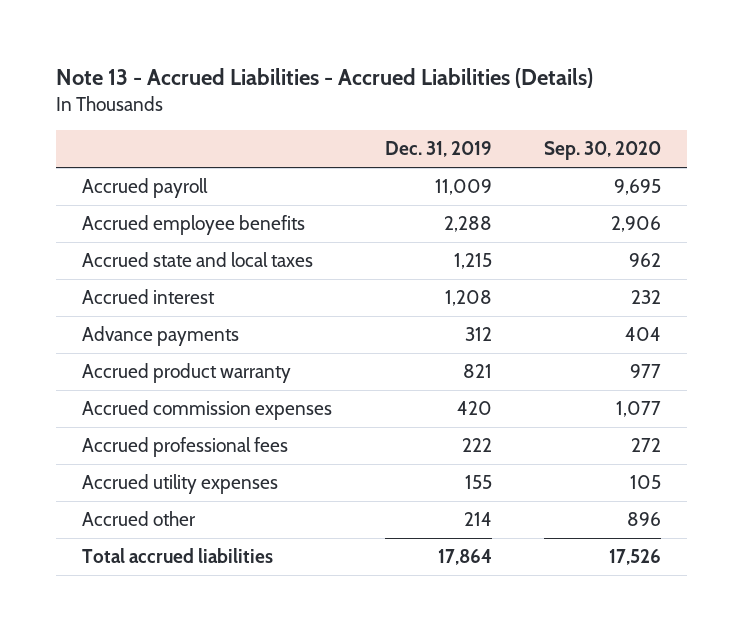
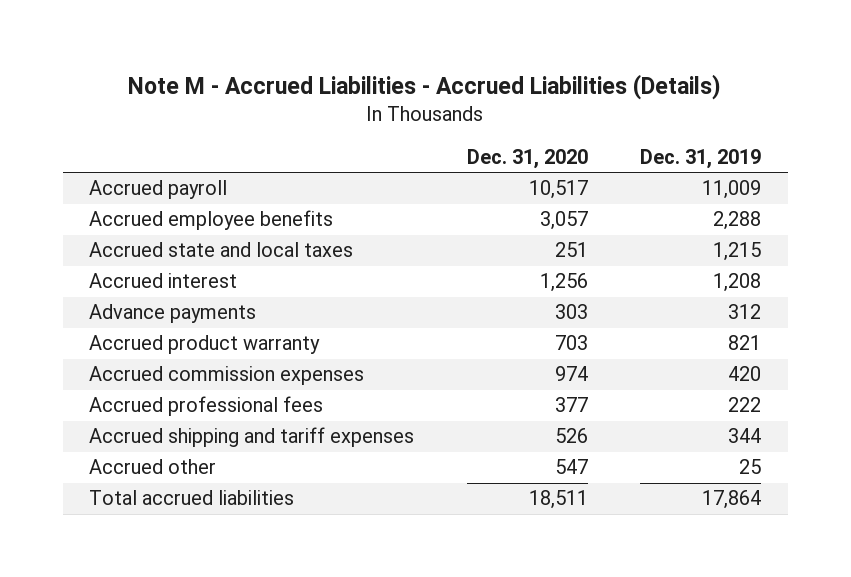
[56,68,594,89] Note 13 - Accrued Liabilities - Accrued Liabilities (Details) -> [128,74,722,101] Note M - Accrued Liabilities - Accrued Liabilities (Details)
[544,141,662,161] Sep. 30, 2020 -> none
none -> [466,148,588,169] Dec. 31, 2020
[82,474,279,495] Accrued utility expenses -> none
none -> [89,427,415,448] Accrued shipping and tariff expenses
[463,512,492,527] 214 -> [739,459,762,475] 25

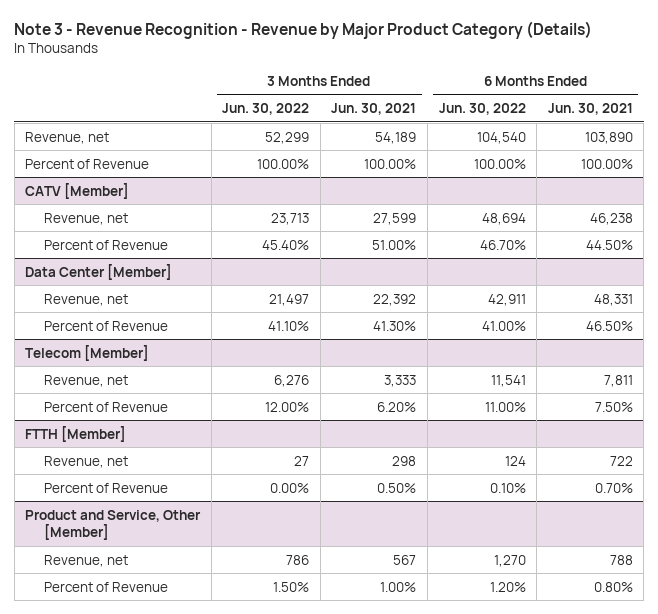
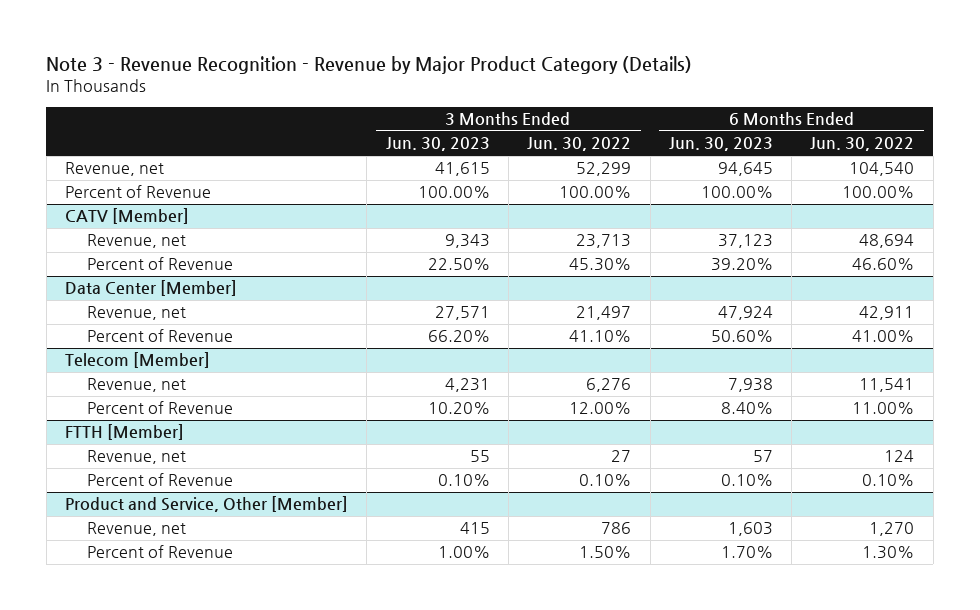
[331,102,417,115] Jun. 30, 2021 -> none
[547,102,633,115] Jun. 30, 2021 -> none
none -> [385,137,490,152] Jun. 30, 2023
none -> [668,137,773,152] Jun. 30, 2023
[262,239,310,250] 45.40% -> [569,258,632,272] 45.30%
[479,239,526,250] 46.70% -> [852,258,915,271] 46.60%
[270,482,310,493] 0.00% -> [579,474,632,487] 0.10%
[489,581,526,592] 1.20% -> [862,546,915,560] 1.30%

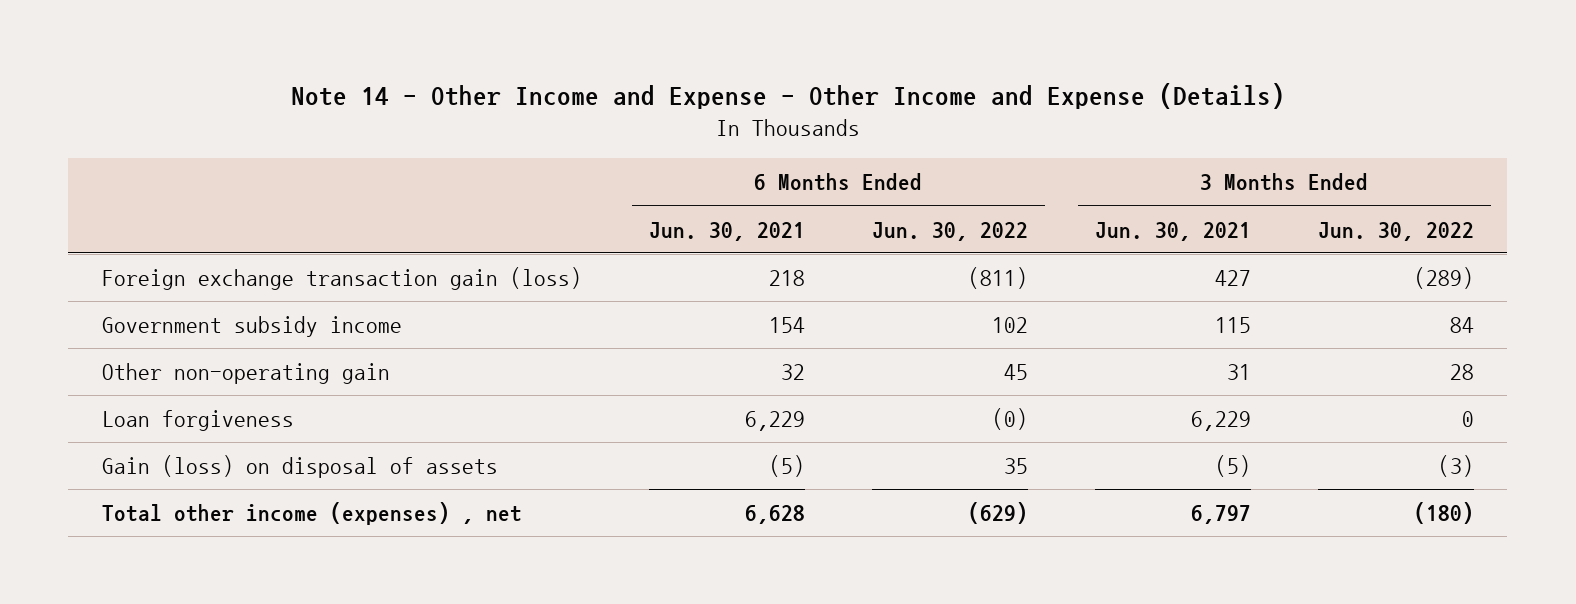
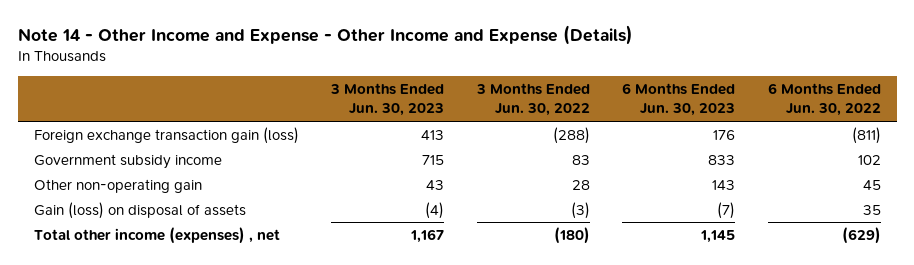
[648,221,805,241] Jun. 30, 2021 -> none
[1094,221,1251,241] Jun. 30, 2021 -> none
none -> [330,83,445,117] 3 Months Ended Jun. 30, 2023
none -> [622,83,736,117] 6 Months Ended Jun. 30, 2023
[1413,266,1474,289] (289) -> [552,126,590,144] (288)
[1449,316,1474,333] 84 -> [571,154,590,165] 83
[101,409,294,431] Loan forgiveness -> none

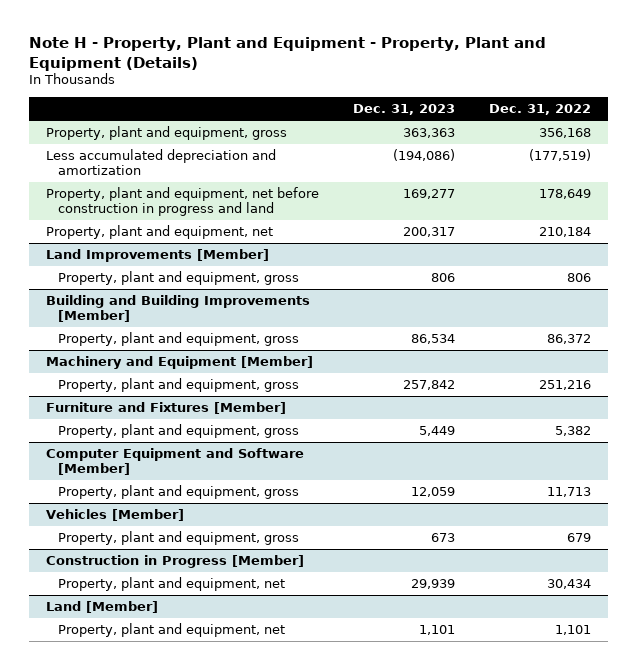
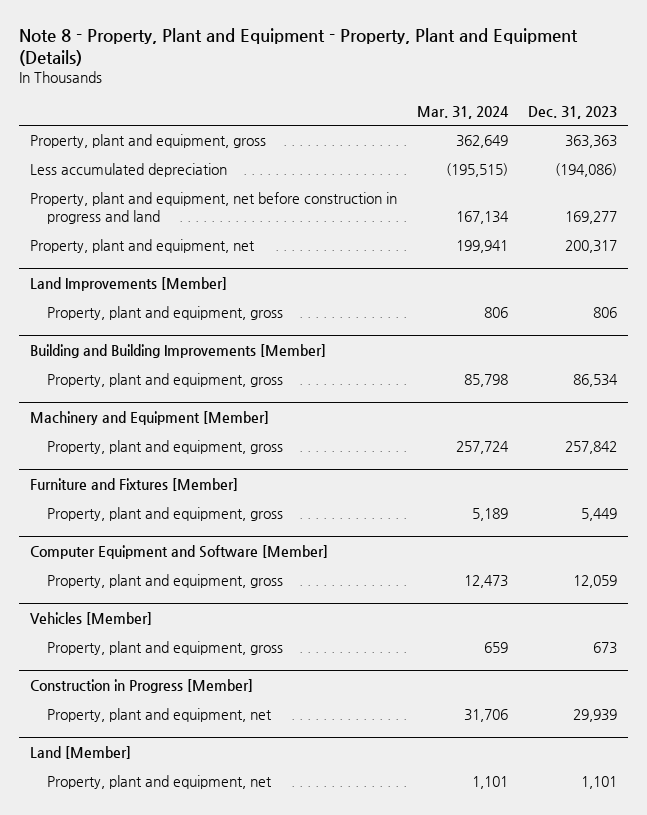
[28,37,546,71] Note H - Property, Plant and Equipment - Property, Plant and Equipment (Details) -> [19,28,579,67] Note 8 - Property, Plant and Equipment - Property, Plant and Equipment (Details)
[489,104,592,116] Dec. 31, 2022 -> none
none -> [416,105,509,119] Mar. 31, 2024
[45,149,276,176] Less accumulated depreciation and amortization -> [29,163,227,178] Less accumulated depreciation

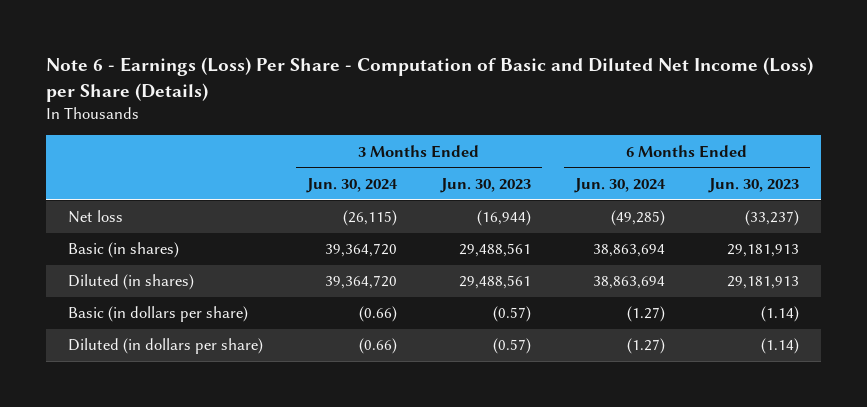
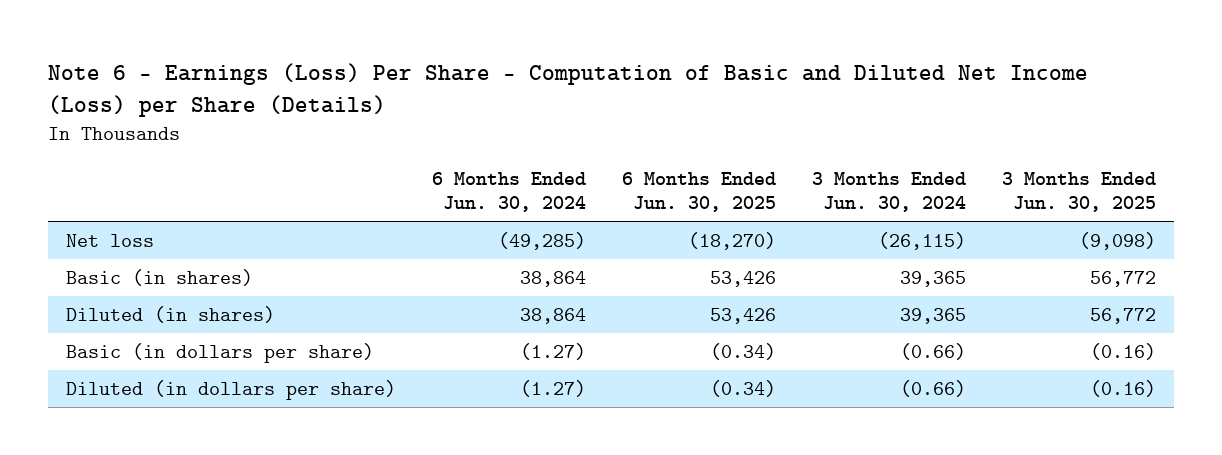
[439,177,531,193] Jun. 30, 2023 -> none
[707,177,799,193] Jun. 30, 2023 -> none
none -> [622,172,777,213] 6 Months Ended Jun. 30, 2025
none -> [1002,172,1157,213] 3 Months Ended Jun. 30, 2025
[324,243,397,258] 39,364,720 -> [900,270,967,287] 39,365
[592,244,665,258] 38,863,694 -> [520,270,587,287] 38,864
[324,275,397,290] 39,364,720 -> [900,307,967,324] 39,365
[592,276,665,290] 38,863,694 -> [520,307,587,324] 38,864

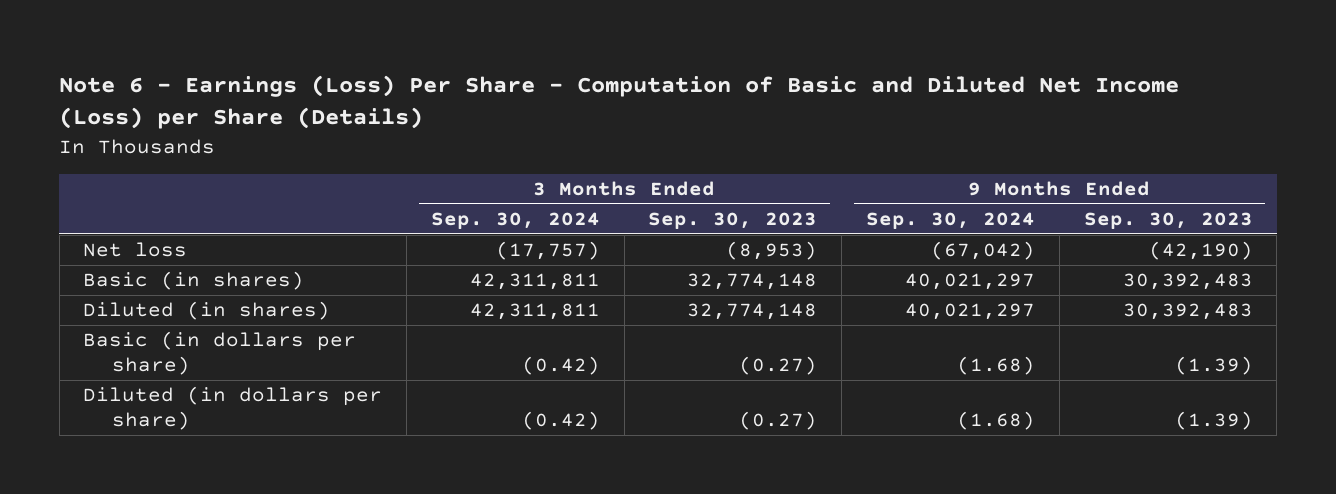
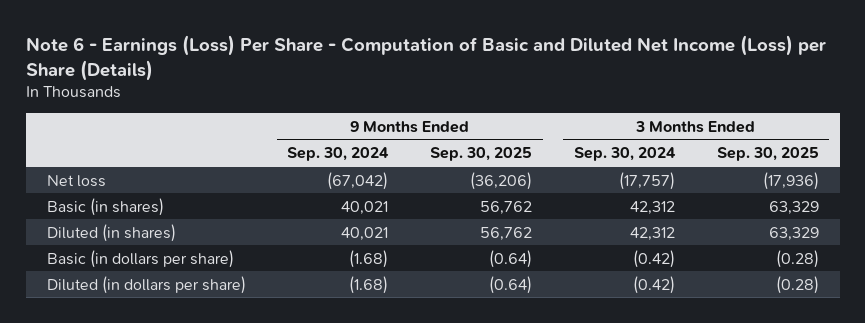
[648,211,818,229] Sep. 30, 2023 -> none
[1083,211,1253,229] Sep. 30, 2023 -> none
none -> [430,147,533,162] Sep. 30, 2025
none -> [716,147,819,162] Sep. 30, 2025
[469,273,600,291] 42,311,811 -> [629,200,675,215] 42,312
[905,273,1036,291] 40,021,297 -> [341,200,389,215] 40,021
[469,303,600,321] 42,311,811 -> [629,226,675,241] 42,312
[905,303,1036,321] 40,021,297 -> [341,226,389,241] 40,021

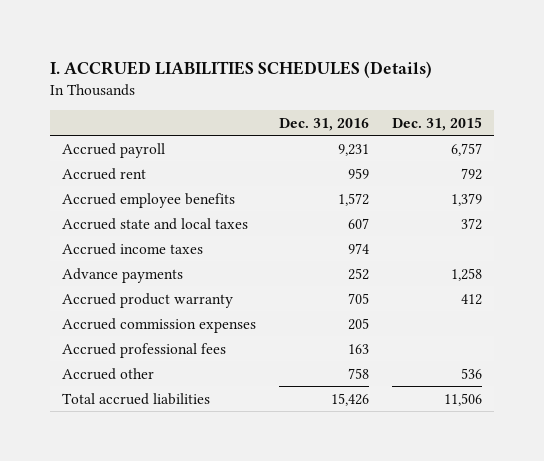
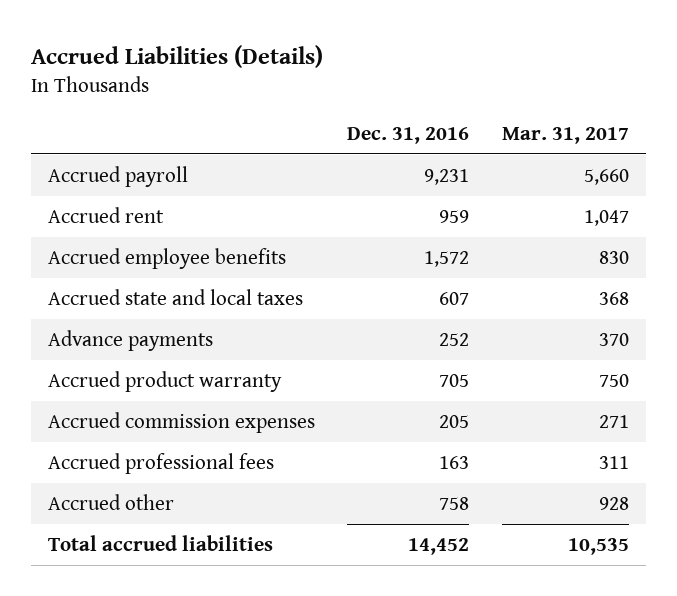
[50,61,433,79] I. ACCRUED LIABILITIES SCHEDULES (Details) -> [31,44,324,68] Accrued Liabilities (Details)
[391,116,482,131] Dec. 31, 2015 -> none
none -> [502,126,630,144] Mar. 31, 2017
[61,242,203,255] Accrued income taxes -> none
[330,392,369,406] 15,426 -> [408,537,470,555] 14,452

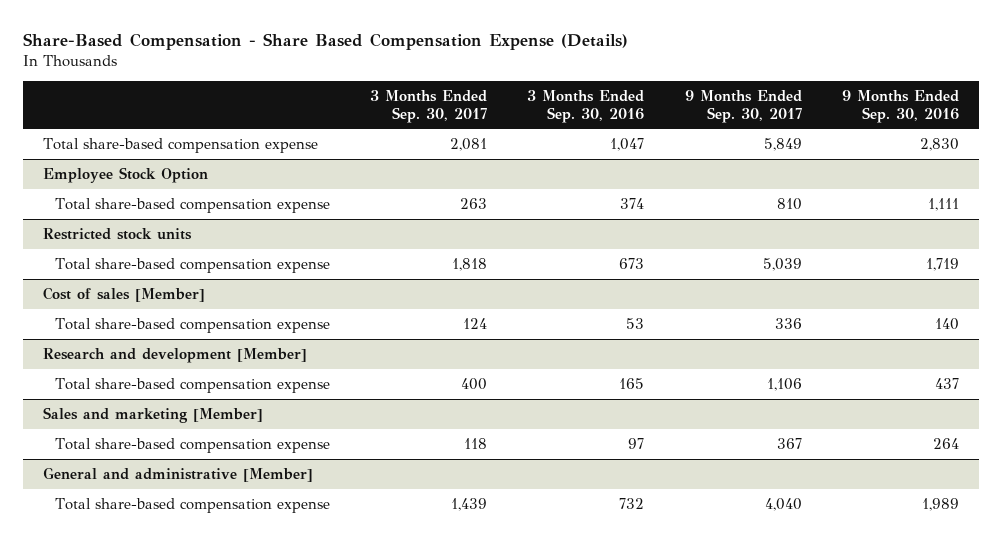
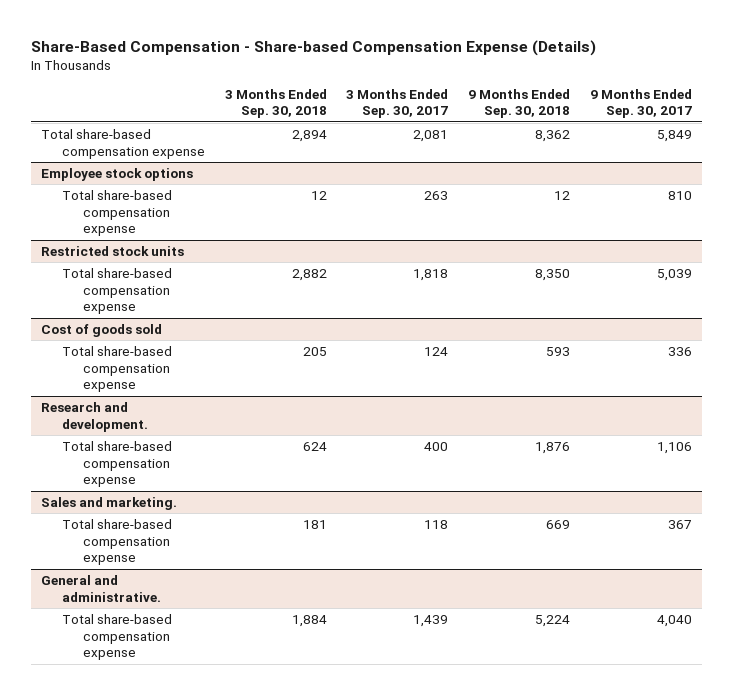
[23,33,629,51] Share-Based Compensation - Share Based Compensation Expense (Details) -> [30,39,596,56] Share-Based Compensation - Share-based Compensation Expense (Details)
[527,89,645,123] 3 Months Ended Sep. 30, 2016 -> none
[841,89,959,123] 9 Months Ended Sep. 30, 2016 -> none
none -> [224,88,327,119] 3 Months Ended Sep. 30, 2018
none -> [467,88,570,119] 9 Months Ended Sep. 30, 2018
[43,166,209,183] Employee Stock Option -> [40,167,193,181] Employee stock options
[43,286,206,302] Cost of sales [Member] -> [40,323,162,337] Cost of goods sold
[43,347,308,363] Research and development [Member] -> [40,401,148,432] Research and development.
[43,406,264,423] Sales and marketing [Member] -> [40,496,177,510] Sales and marketing.
[43,466,314,482] General and administrative [Member] -> [40,574,161,602] General and administrative.

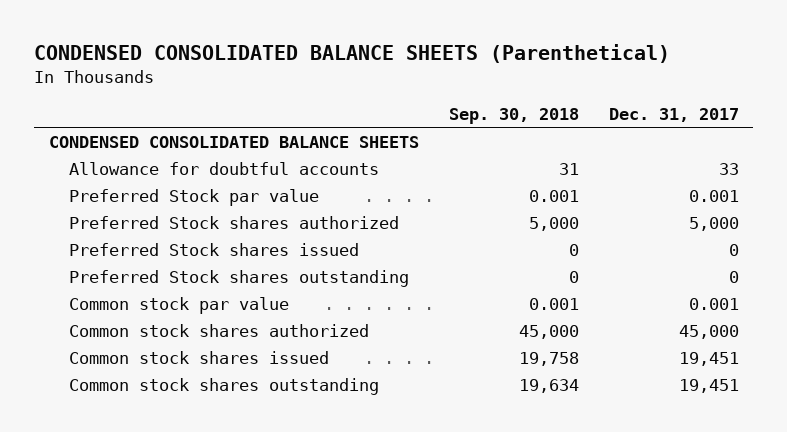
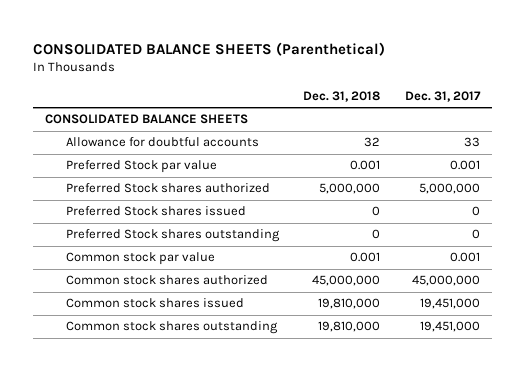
[33,44,670,64] CONDENSED CONSOLIDATED BALANCE SHEETS (Parenthetical) -> [33,41,386,56] CONSOLIDATED BALANCE SHEETS (Parenthetical)
[448,108,579,125] Sep. 30, 2018 -> none
none -> [303,91,381,103] Dec. 31, 2018
[48,135,419,148] CONDENSED CONSOLIDATED BALANCE SHEETS -> [45,114,249,125] CONSOLIDATED BALANCE SHEETS
[688,216,739,231] 5,000 -> [418,183,480,195] 5,000,000
[678,324,739,339] 45,000 -> [411,275,480,287] 45,000,000
[678,351,739,366] 19,451 -> [419,298,480,310] 19,451,000
[678,378,739,393] 19,451 -> [419,321,480,333] 19,451,000

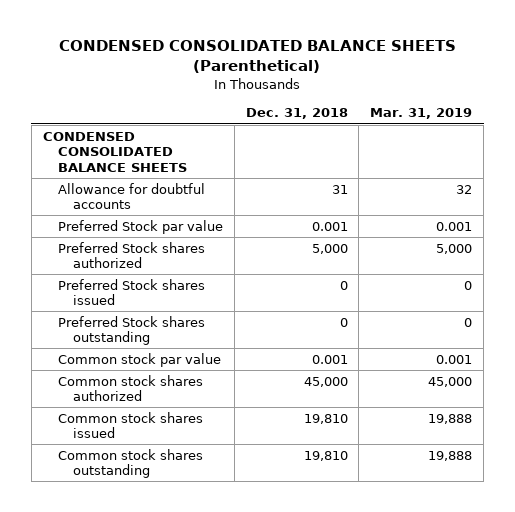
[33,41,386,56] CONSOLIDATED BALANCE SHEETS (Parenthetical) -> [59,40,457,74] CONDENSED CONSOLIDATED BALANCE SHEETS (Parenthetical)
[404,91,481,103] Dec. 31, 2017 -> none
none -> [370,108,473,120] Mar. 31, 2019
[45,114,249,125] CONSOLIDATED BALANCE SHEETS -> [42,131,187,173] CONDENSED CONSOLIDATED BALANCE SHEETS
[364,137,381,148] 32 -> [331,184,348,194] 31
[319,183,381,195] 5,000,000 -> [311,243,348,254] 5,000
[312,275,381,287] 45,000,000 -> [303,376,348,387] 45,000
[318,298,381,310] 19,810,000 -> [303,413,348,424] 19,810
[318,321,381,333] 19,810,000 -> [303,450,348,461] 19,810

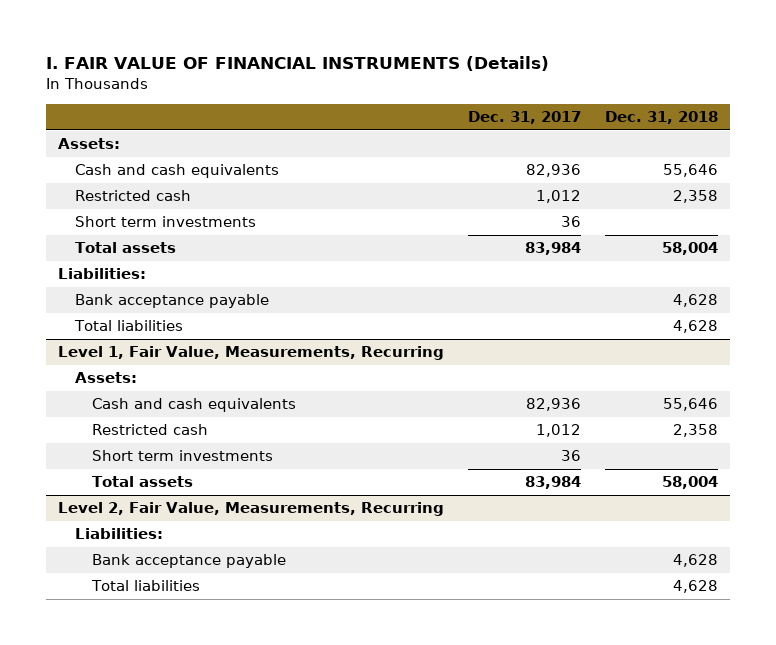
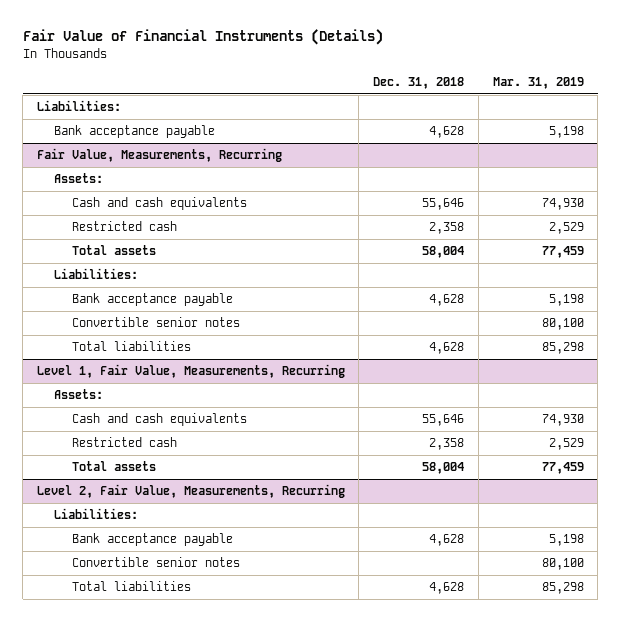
[45,56,549,72] I. FAIR VALUE OF FINANCIAL INSTRUMENTS (Details) -> [22,29,383,46] Fair Value of Financial Instruments (Details)
[467,111,581,125] Dec. 31, 2017 -> none
none -> [492,77,584,90] Mar. 31, 2019
none -> [36,100,121,112] Liabilities:
none -> [54,125,216,139] Bank acceptance payable
none -> [36,148,282,163] Fair Value, Measurements, Recurring
[74,216,256,228] Short term investments -> none
none -> [71,317,240,328] Convertible senior notes
[91,450,273,462] Short term investments -> none
none -> [71,557,240,568] Convertible senior notes

